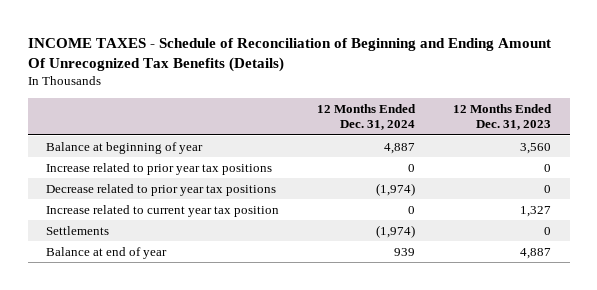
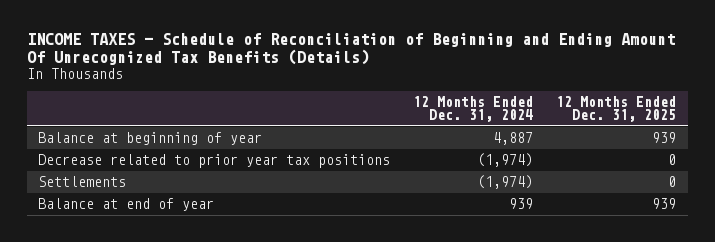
[452,103,552,131] 12 Months Ended Dec. 31, 2023 -> none
none -> [556,95,677,123] 12 Months Ended Dec. 31, 2025
[46,162,273,175] Increase related to prior year tax positions -> none
[46,204,280,217] Increase related to current year tax position -> none

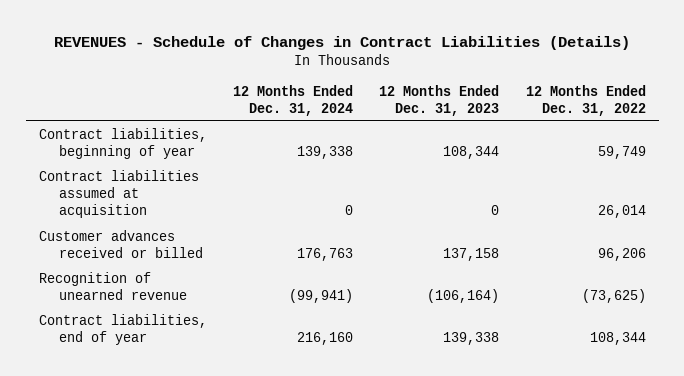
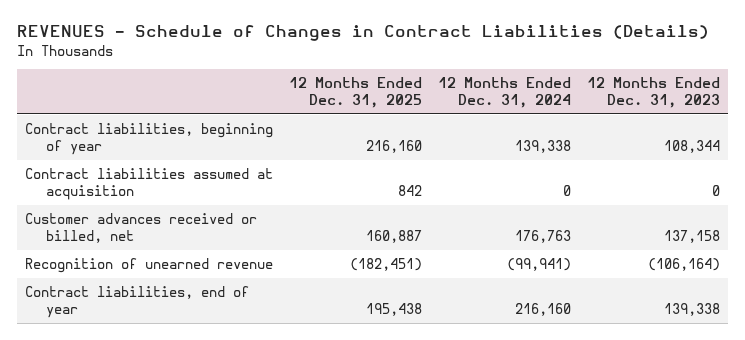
[525,84,646,116] 12 Months Ended Dec. 31, 2022 -> none
none -> [288,76,422,108] 12 Months Ended Dec. 31, 2025
[38,230,204,259] Customer advances received or billed -> [24,212,257,243] Customer advances received or billed, net

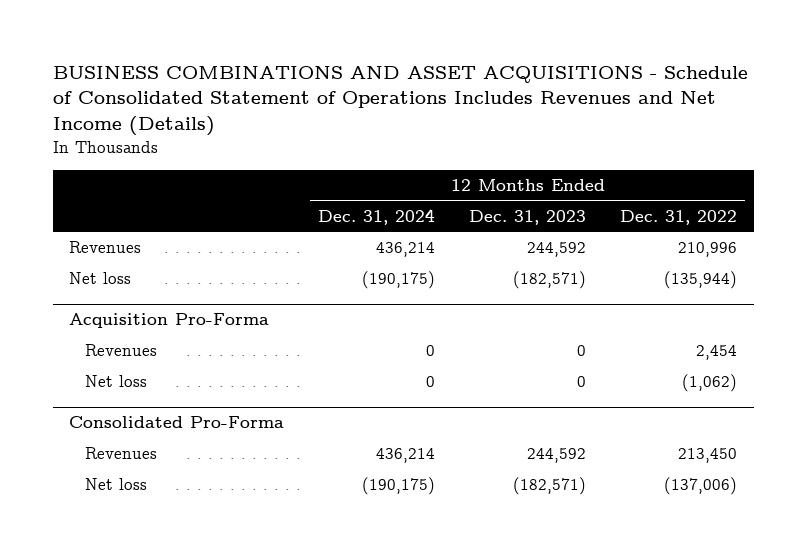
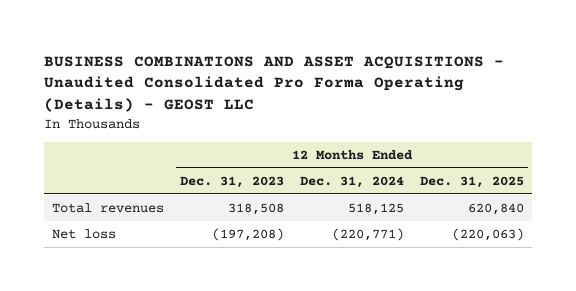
[52,65,748,137] BUSINESS COMBINATIONS AND ASSET ACQUISITIONS - Schedule of Consolidated Statement of Operations Includes Revenues and Net Income (Details) -> [44,55,505,113] BUSINESS COMBINATIONS AND ASSET ACQUISITIONS - Unaudited Consolidated Pro Forma Operating (Details) - GEOST LLC
[619,209,737,225] Dec. 31, 2022 -> none
none -> [420,175,525,188] Dec. 31, 2025
[69,313,270,329] Acquisition Pro-Forma -> none
[85,344,158,357] Revenues -> none
[85,375,148,388] Net loss -> none
[69,416,285,429] Consolidated Pro-Forma -> none
[85,447,158,460] Revenues -> none
[85,478,148,491] Net loss -> none
[69,241,142,254] Revenues -> [52,202,165,213] Total revenues
[376,242,436,258] 436,214 -> [348,202,405,215] 518,125
[527,242,587,258] 244,592 -> [228,202,285,215] 318,508
[362,271,436,290] (190,175) -> [332,227,405,241] (220,771)
[513,271,587,290] (182,571) -> [212,227,285,241] (197,208)

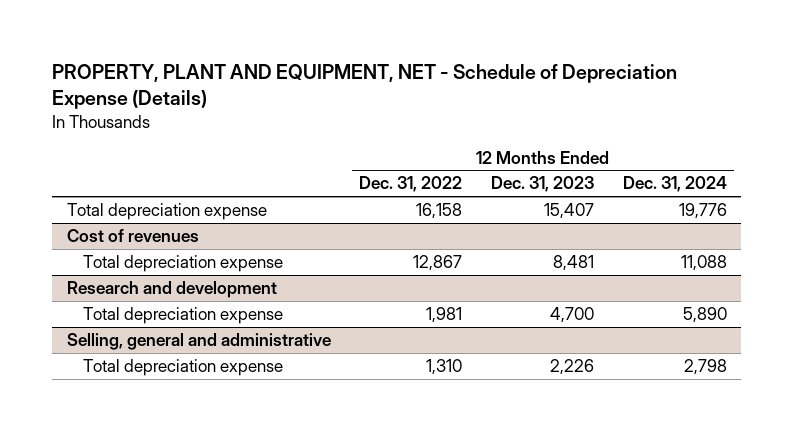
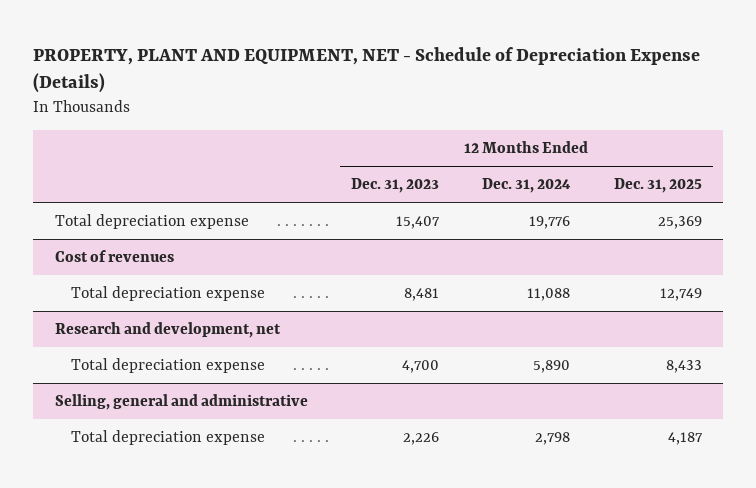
[359,176,463,193] Dec. 31, 2022 -> none
none -> [613,178,702,194] Dec. 31, 2025
[66,281,277,299] Research and development -> [54,322,281,339] Research and development, net

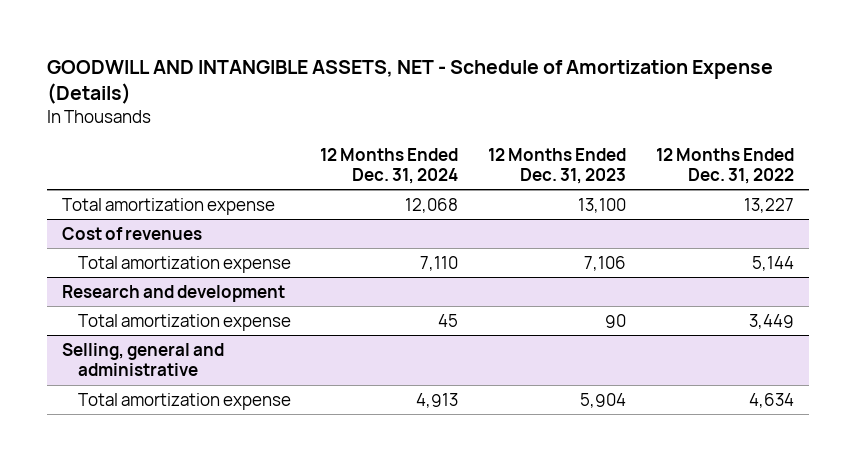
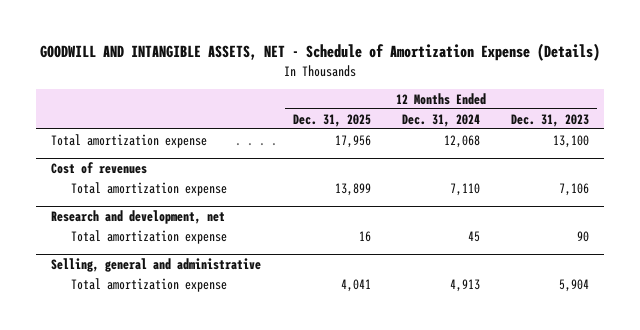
[655,147,794,184] 12 Months Ended Dec. 31, 2022 -> none
none -> [292,113,371,127] Dec. 31, 2025
[62,284,286,302] Research and development -> [51,209,226,224] Research and development, net

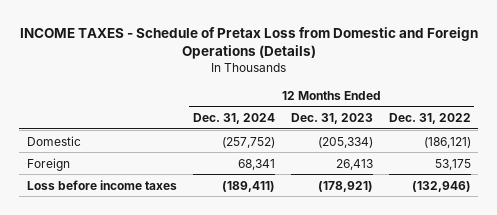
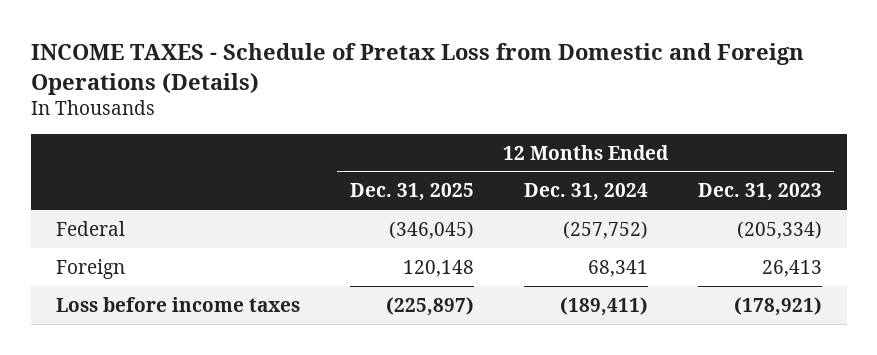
[388,113,471,125] Dec. 31, 2022 -> none
none -> [349,183,474,202] Dec. 31, 2025
[26,135,81,146] Domestic -> [55,220,125,236] Federal

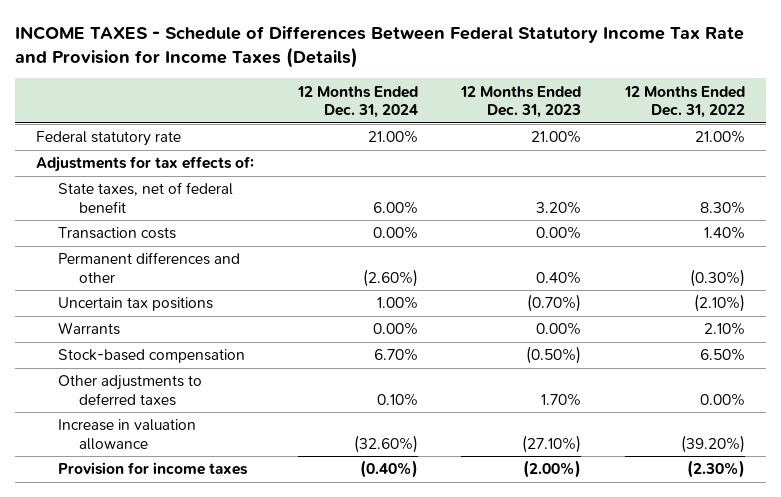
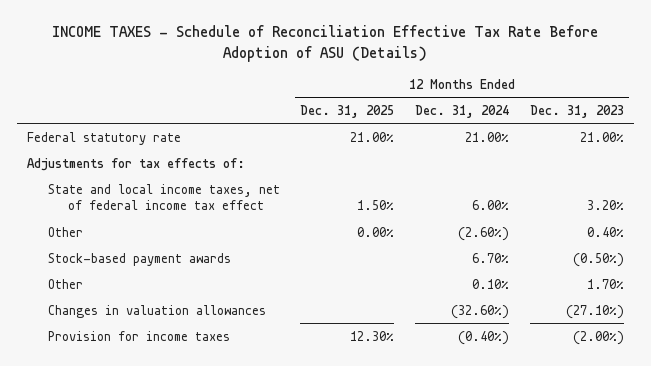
[14,25,744,68] INCOME TAXES - Schedule of Differences Between Federal Statutory Income Tax Rate and Provision for Income Taxes (Details) -> [52,25,599,62] INCOME TAXES - Schedule of Reconciliation Effective Tax Rate Before Adoption of ASU (Details)
[623,85,745,119] 12 Months Ended Dec. 31, 2022 -> none
none -> [300,104,395,118] Dec. 31, 2025
[57,227,176,240] Transaction costs -> none
[57,297,213,312] Uncertain tax positions -> none
[57,322,120,336] Warrants -> none
[57,182,233,213] State taxes, net of federal benefit -> [47,183,280,211] State and local income taxes, net of federal income tax effect
[57,252,240,283] Permanent differences and other -> [47,226,83,237] Other
[57,349,245,364] Stock-based compensation -> [47,252,231,266] Stock-based payment awards
[57,375,202,406] Other adjustments to deferred taxes -> [47,278,83,289] Other
[57,419,196,450] Increase in valuation allowance -> [47,304,266,318] Changes in valuation allowances

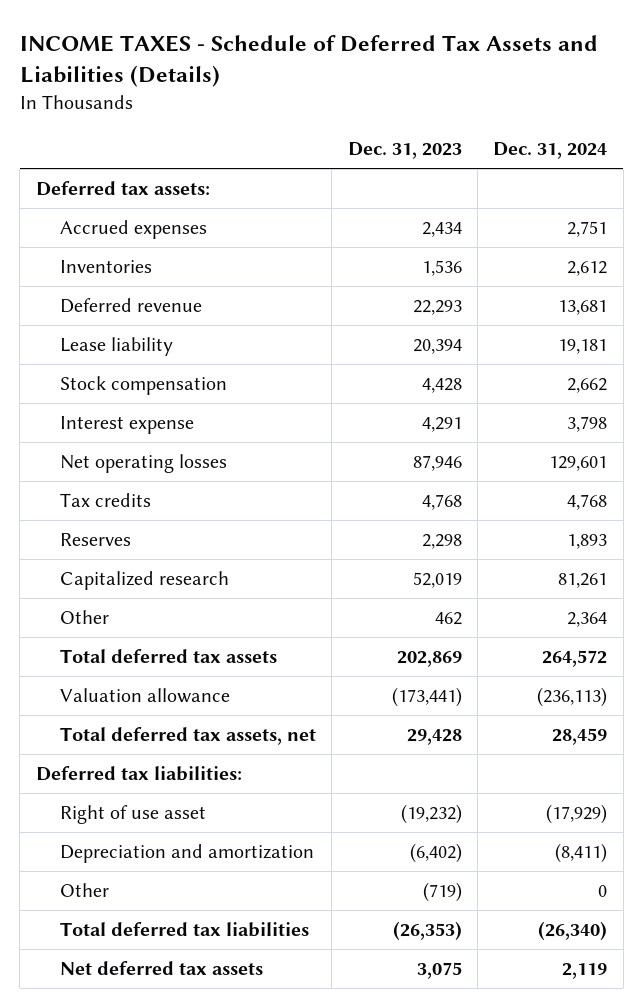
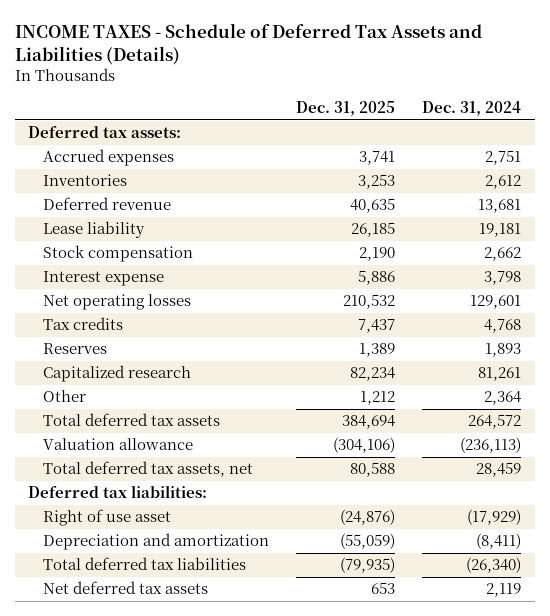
[347,141,462,159] Dec. 31, 2023 -> none
none -> [296,101,396,117] Dec. 31, 2025
[60,883,110,898] Other -> none

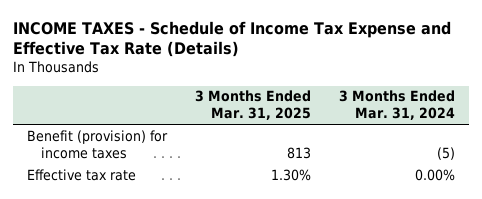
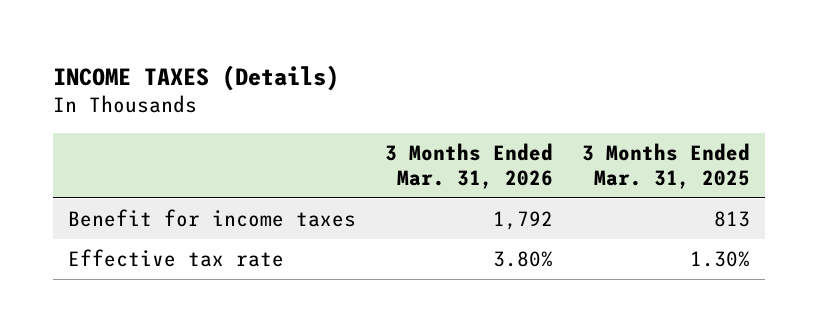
[12,20,451,58] INCOME TAXES - Schedule of Income Tax Expense and Effective Tax Rate (Details) -> [52,64,339,91] INCOME TAXES (Details)
[339,90,456,121] 3 Months Ended Mar. 31, 2024 -> none
none -> [384,142,553,189] 3 Months Ended Mar. 31, 2026
[26,129,168,159] Benefit (provision) for income taxes -> [67,209,356,228] Benefit for income taxes

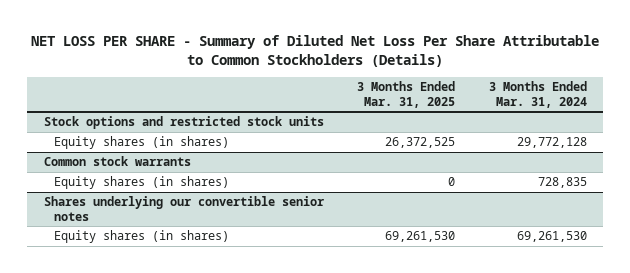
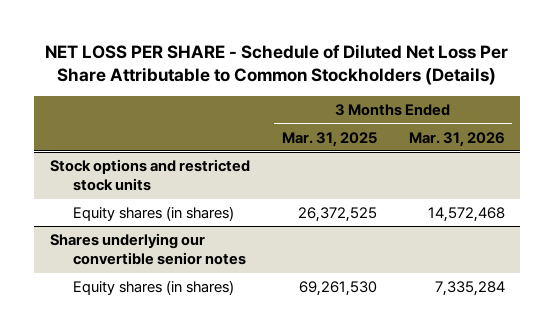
[31,34,600,67] NET LOSS PER SHARE - Summary of Diluted Net Loss Per Share Attributable to Common Stockholders (Details) -> [45,43,509,86] NET LOSS PER SHARE - Schedule of Diluted Net Loss Per Share Attributable to Common Stockholders (Details)
[488,81,587,108] 3 Months Ended Mar. 31, 2024 -> none
none -> [408,131,505,147] Mar. 31, 2026
[43,156,191,167] Common stock warrants -> none
[53,176,229,190] Equity shares (in shares) -> none

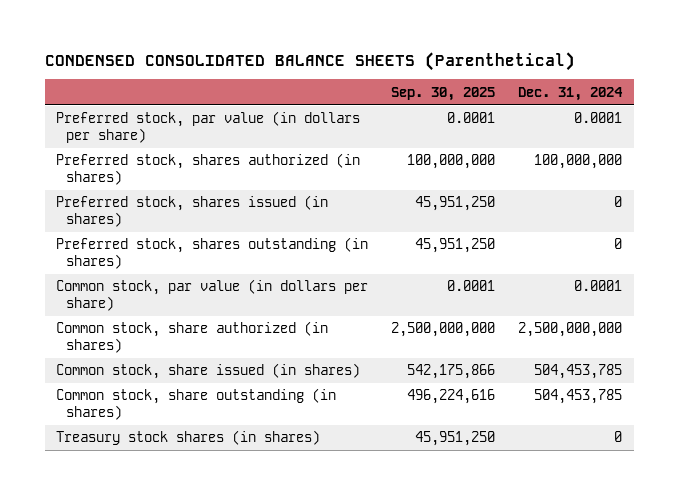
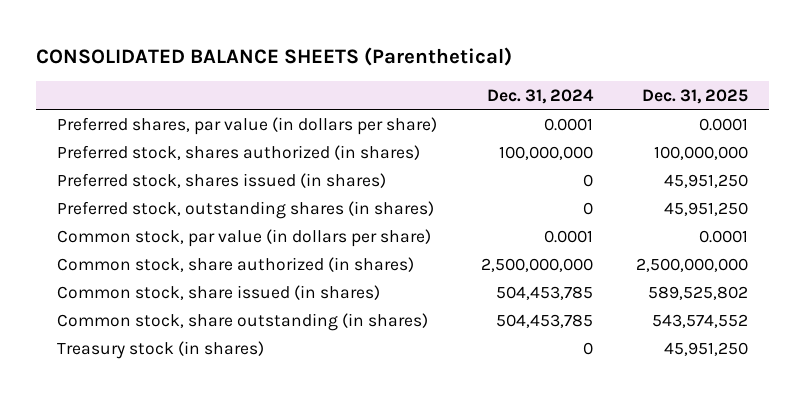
[44,51,575,71] CONDENSED CONSOLIDATED BALANCE SHEETS (Parenthetical) -> [35,47,512,67] CONSOLIDATED BALANCE SHEETS (Parenthetical)
[391,86,496,101] Sep. 30, 2025 -> none
none -> [641,88,748,104] Dec. 31, 2025
[56,111,361,144] Preferred stock, par value (in dollars per share) -> [57,116,438,135] Preferred shares, par value (in dollars per share)
[56,237,369,270] Preferred stock, shares outstanding (in shares) -> [57,200,435,219] Preferred stock, outstanding shares (in shares)
[56,430,321,446] Treasury stock shares (in shares) -> [57,340,265,359] Treasury stock (in shares)

